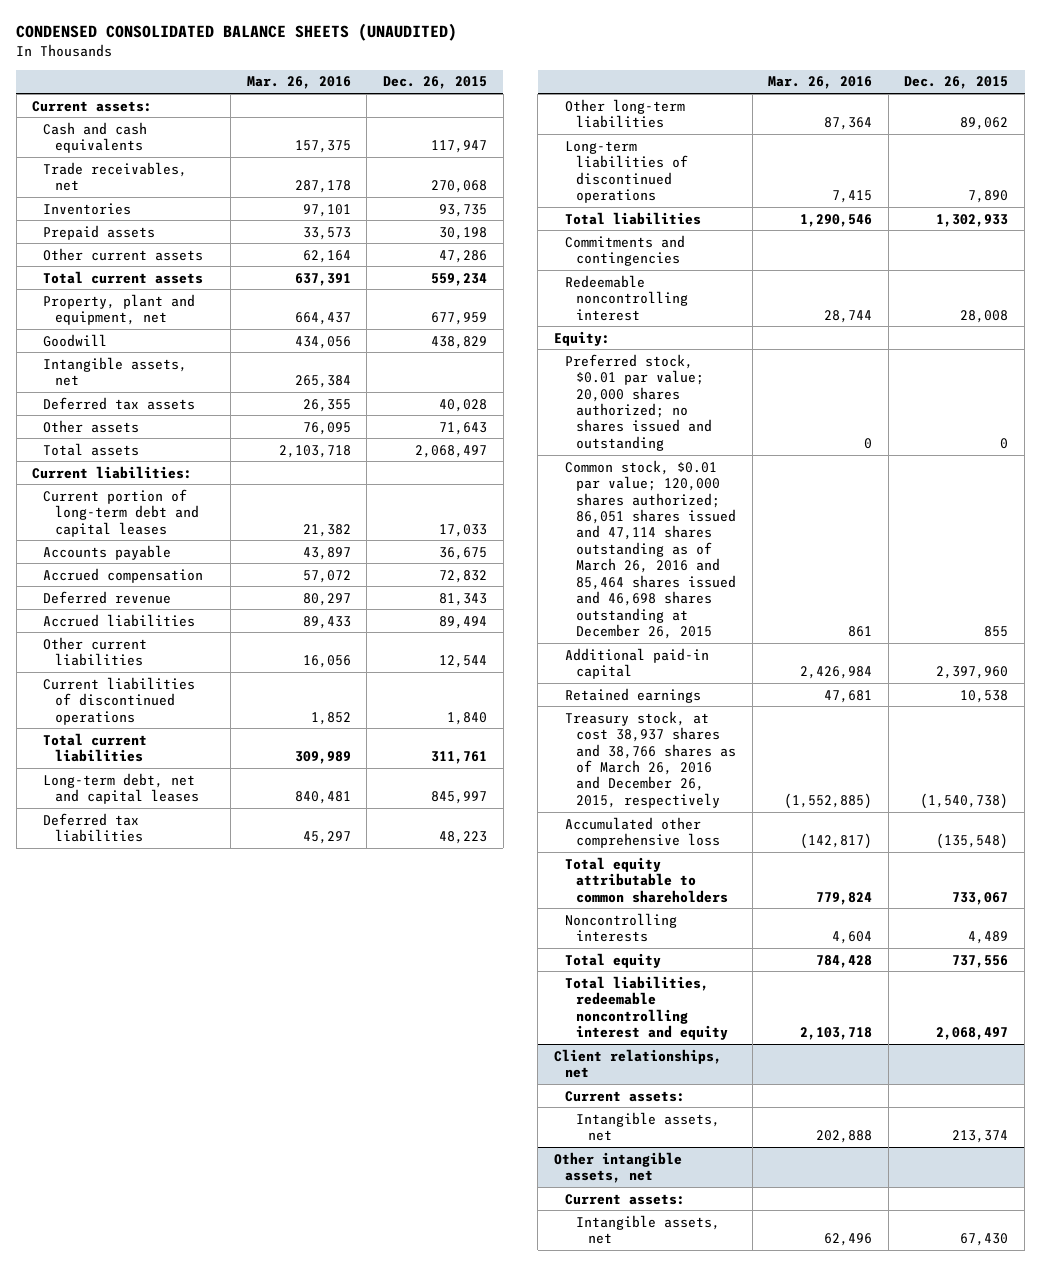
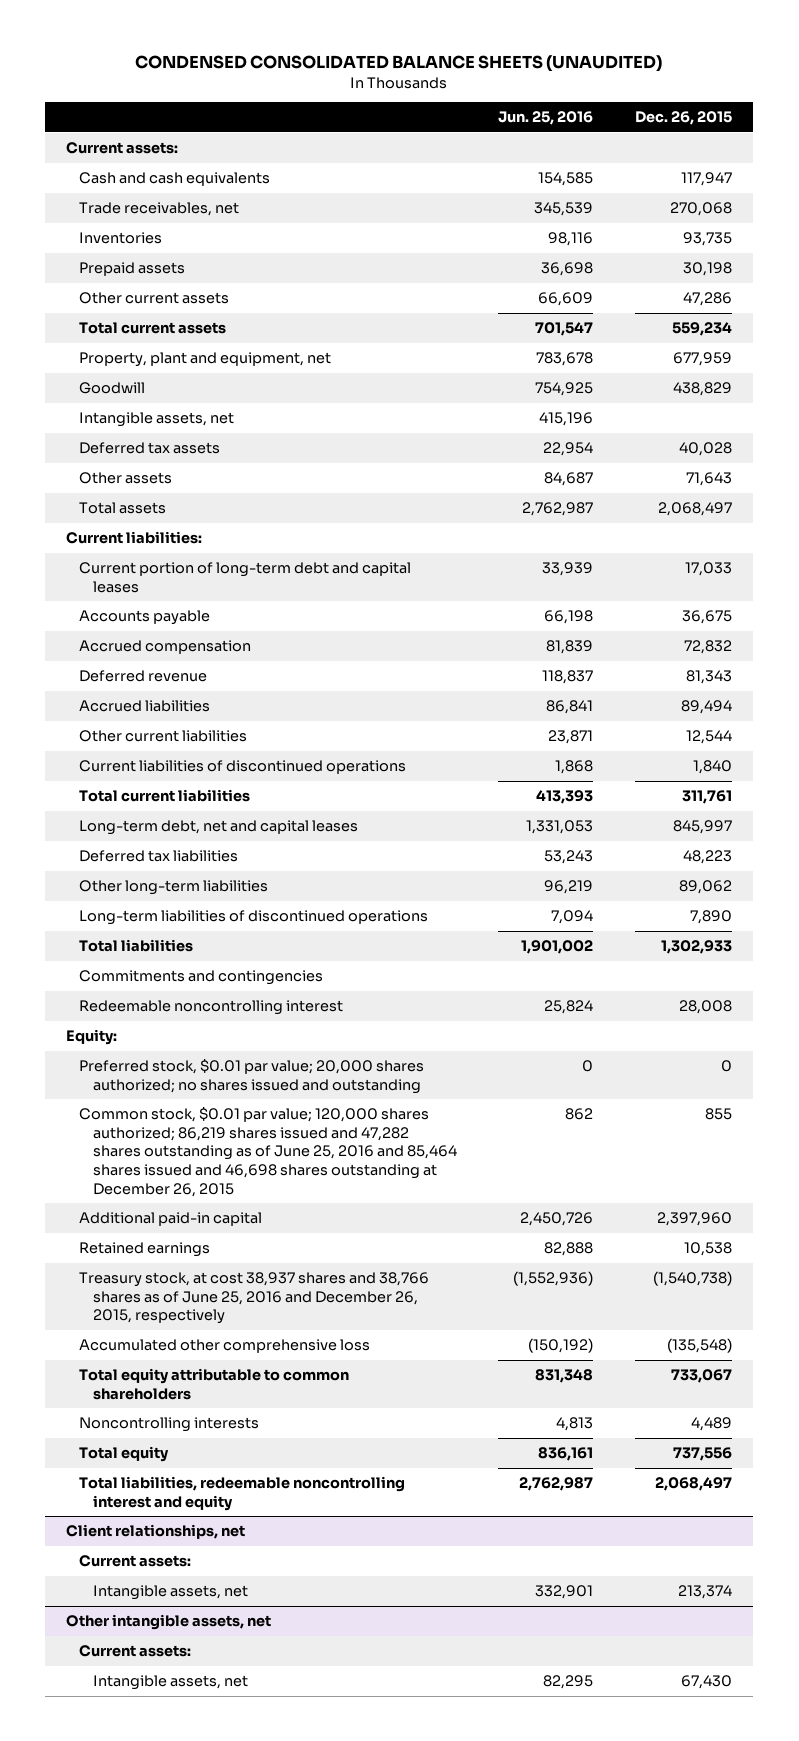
[246,76,351,90] Mar. 26, 2016 -> none
none -> [498,111,594,126] Jun. 25, 2016
[564,459,737,640] Common stock, $0.01 par value; 120,000 shares authorized; 86,051 shares issued and 47,114 shares outstanding as of March 26, 2016 and 85,464 shares issued and 46,698 shares outstanding at December 26, 2015 -> [79,1107,457,1197] Common stock, $0.01 par value; 120,000 shares authorized; 86,219 shares issued and 47,282 shares outstanding as of June 25, 2016 and 85,464 shares issued and 46,698 shares outstanding at December 26, 2015
[564,710,737,808] Treasury stock, at cost 38,937 shares and 38,766 shares as of March 26, 2016 and December 26, 2015, respectively -> [79,1272,430,1325] Treasury stock, at cost 38,937 shares and 38,766 shares as of June 25, 2016 and December 26, 2015, respectively

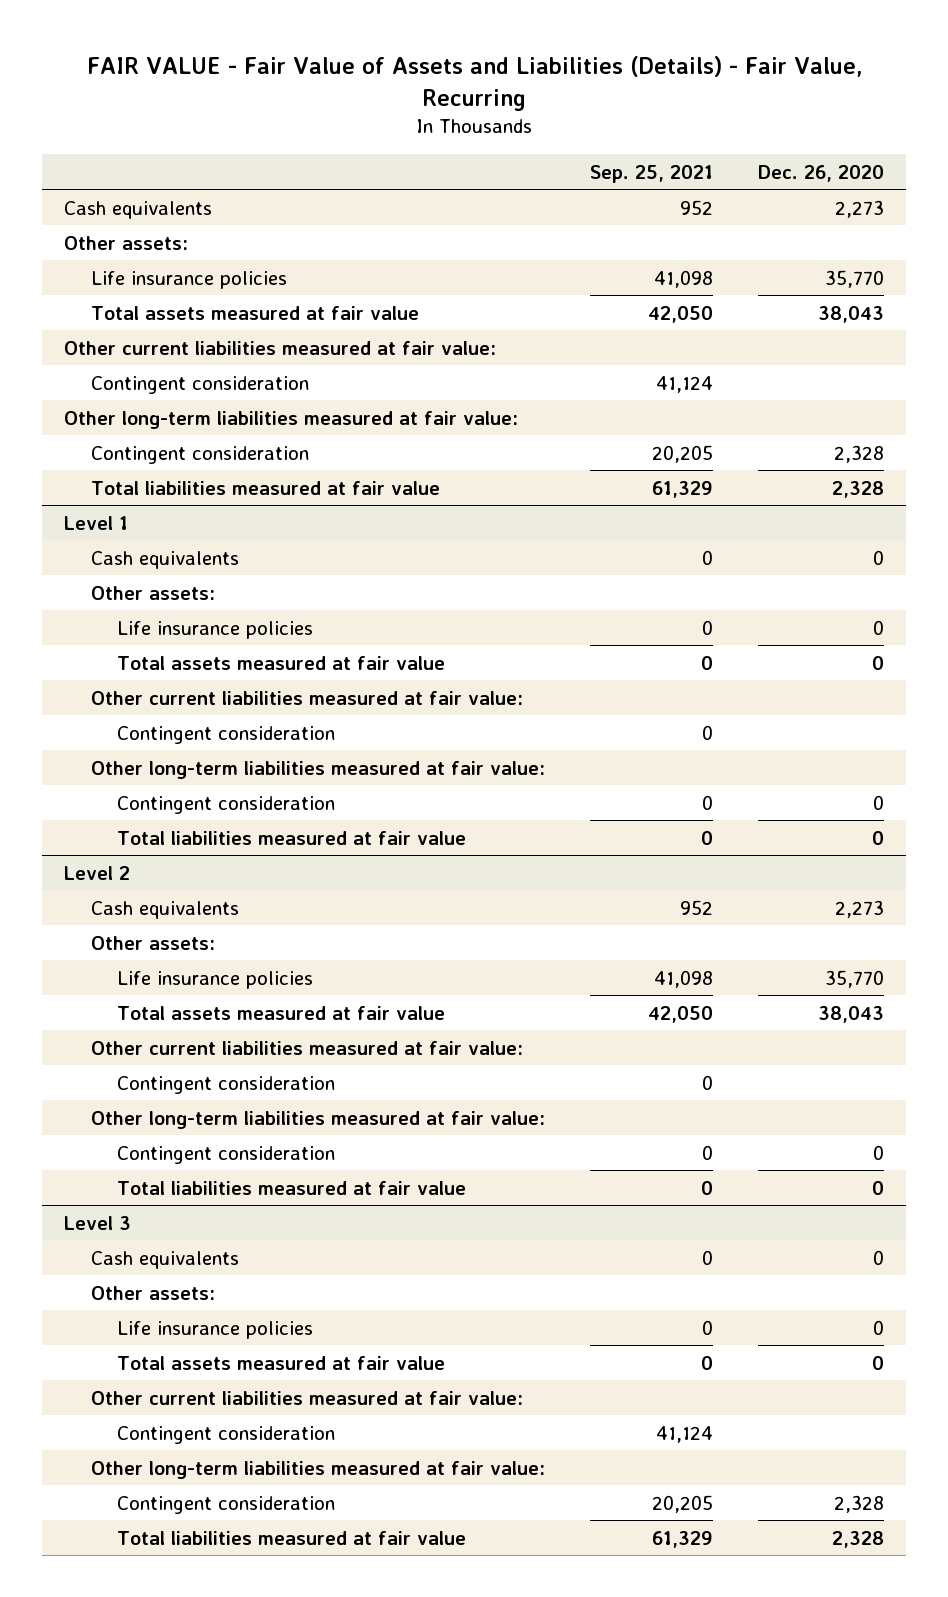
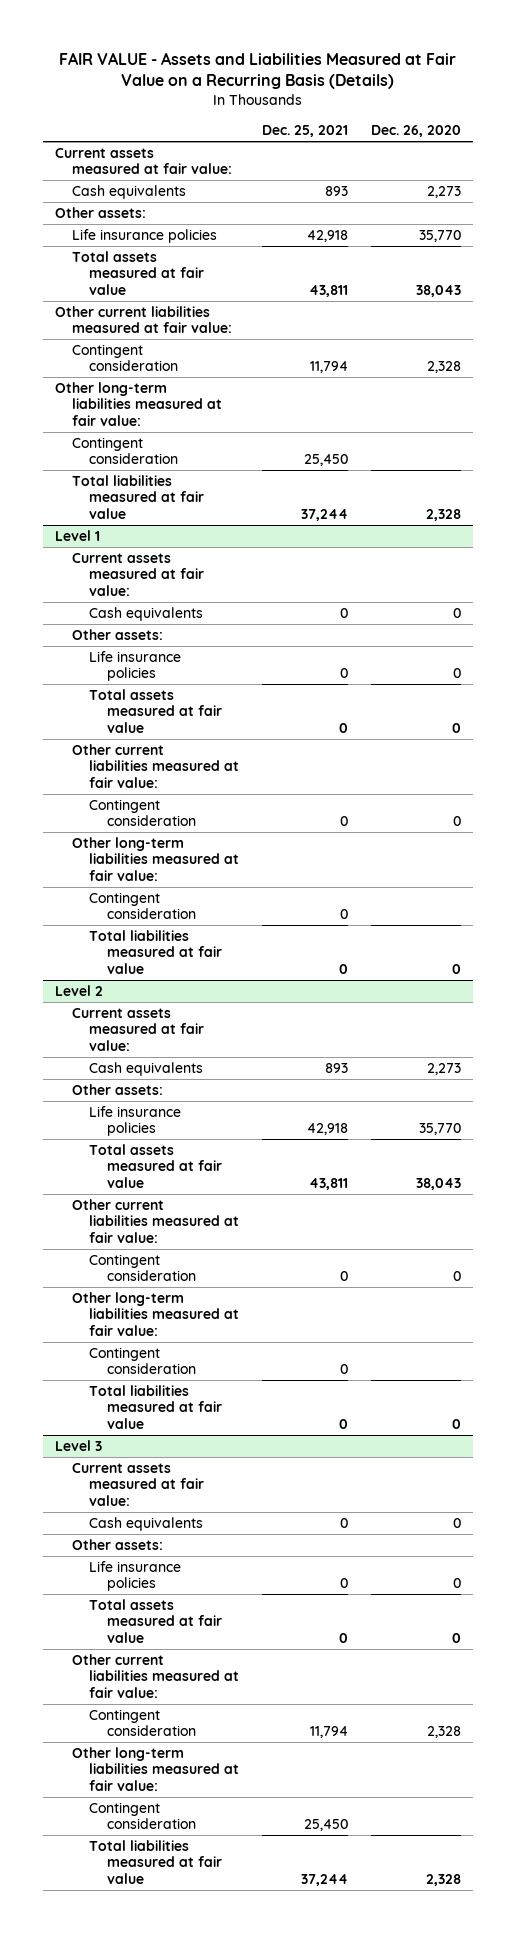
[87,55,863,111] FAIR VALUE - Fair Value of Assets and Liabilities (Details) - Fair Value, Recurring -> [59,51,457,90] FAIR VALUE - Assets and Liabilities Measured at Fair Value on a Recurring Basis (Details)
[589,164,713,183] Sep. 25, 2021 -> none
none -> [262,125,349,138] Dec. 25, 2021
none -> [54,147,232,175] Current assets measured at fair value:
[64,410,519,429] Other long-term liabilities measured at fair value: -> [54,381,222,426] Other long-term liabilities measured at fair value:
[90,375,309,394] Contingent consideration -> [71,436,179,465] Contingent consideration
none -> [71,552,205,596] Current assets measured at fair value:
[90,760,545,779] Other long-term liabilities measured at fair value: -> [71,836,240,881] Other long-term liabilities measured at fair value:
[116,725,335,744] Contingent consideration -> [89,891,196,920] Contingent consideration
none -> [71,1007,205,1051] Current assets measured at fair value:
[90,1110,545,1129] Other long-term liabilities measured at fair value: -> [71,1291,240,1336] Other long-term liabilities measured at fair value:
[116,1075,335,1094] Contingent consideration -> [89,1346,196,1375] Contingent consideration
none -> [71,1462,205,1506] Current assets measured at fair value:
[90,1460,545,1479] Other long-term liabilities measured at fair value: -> [71,1746,240,1791] Other long-term liabilities measured at fair value:
[116,1425,335,1444] Contingent consideration -> [89,1801,196,1830] Contingent consideration

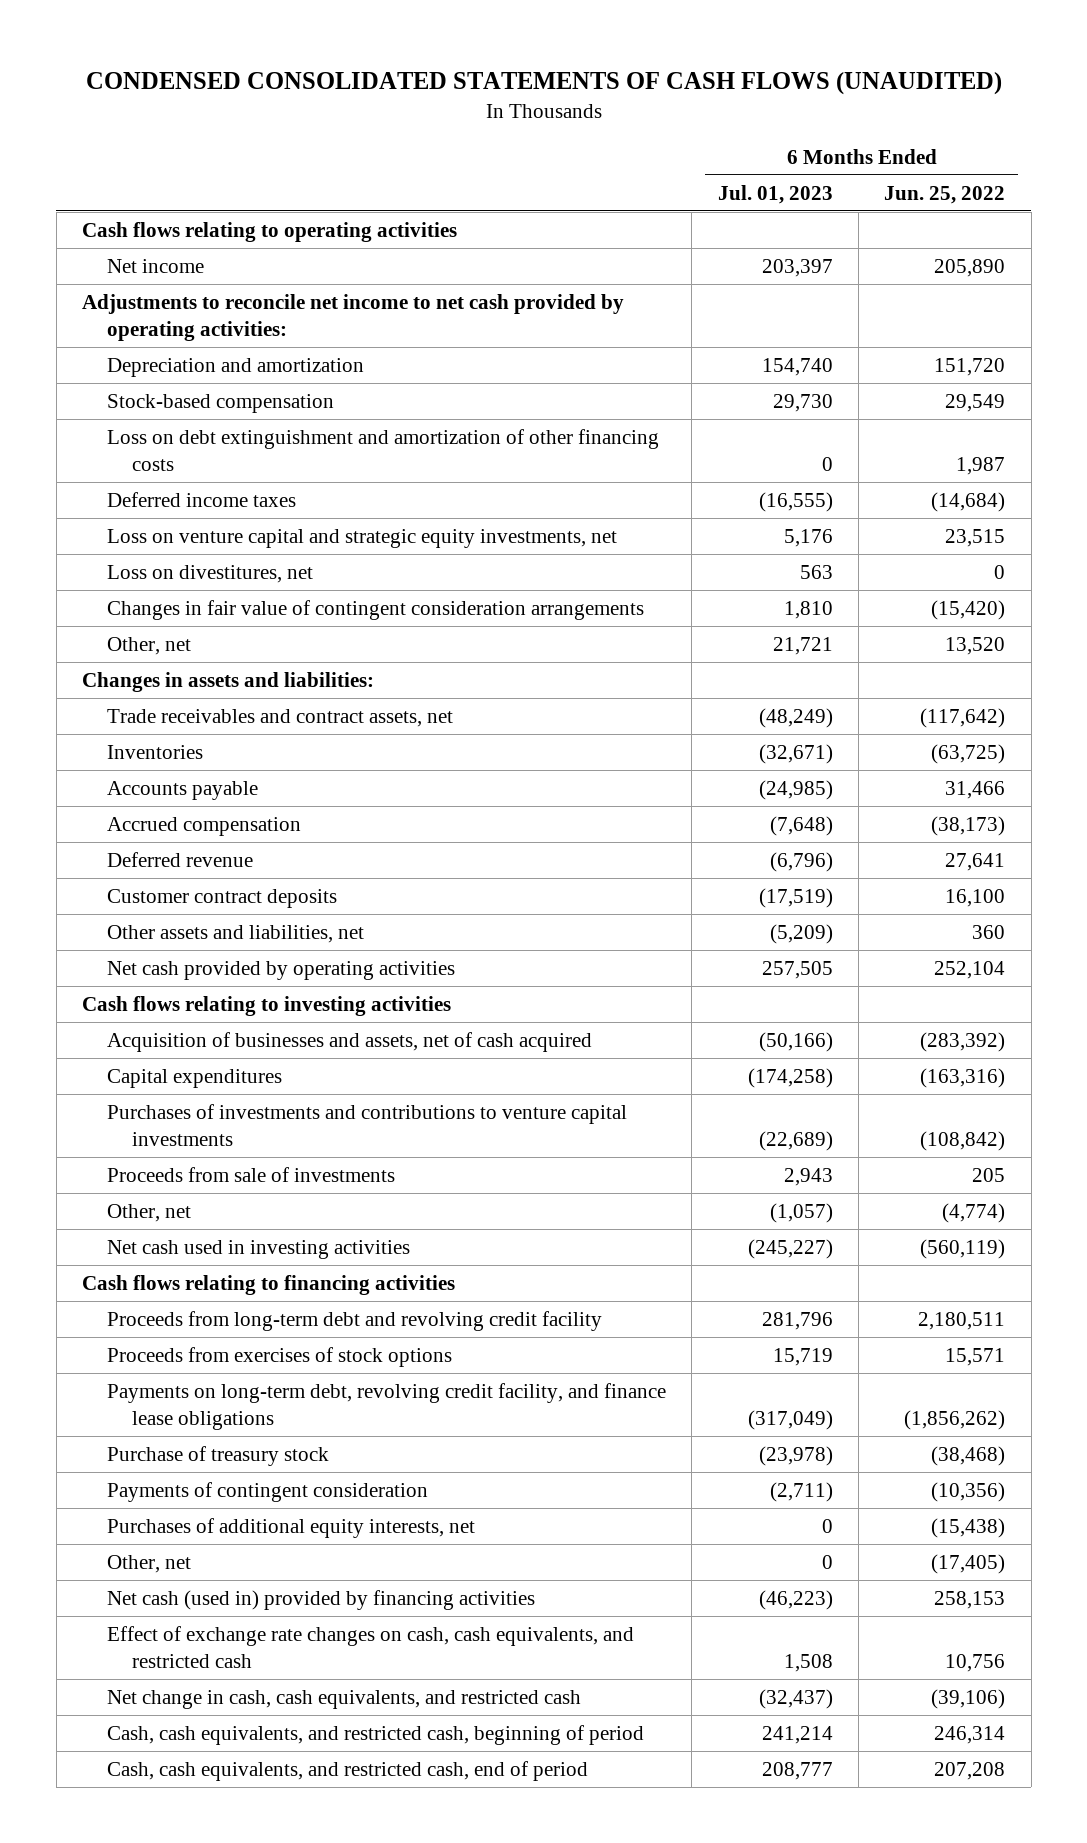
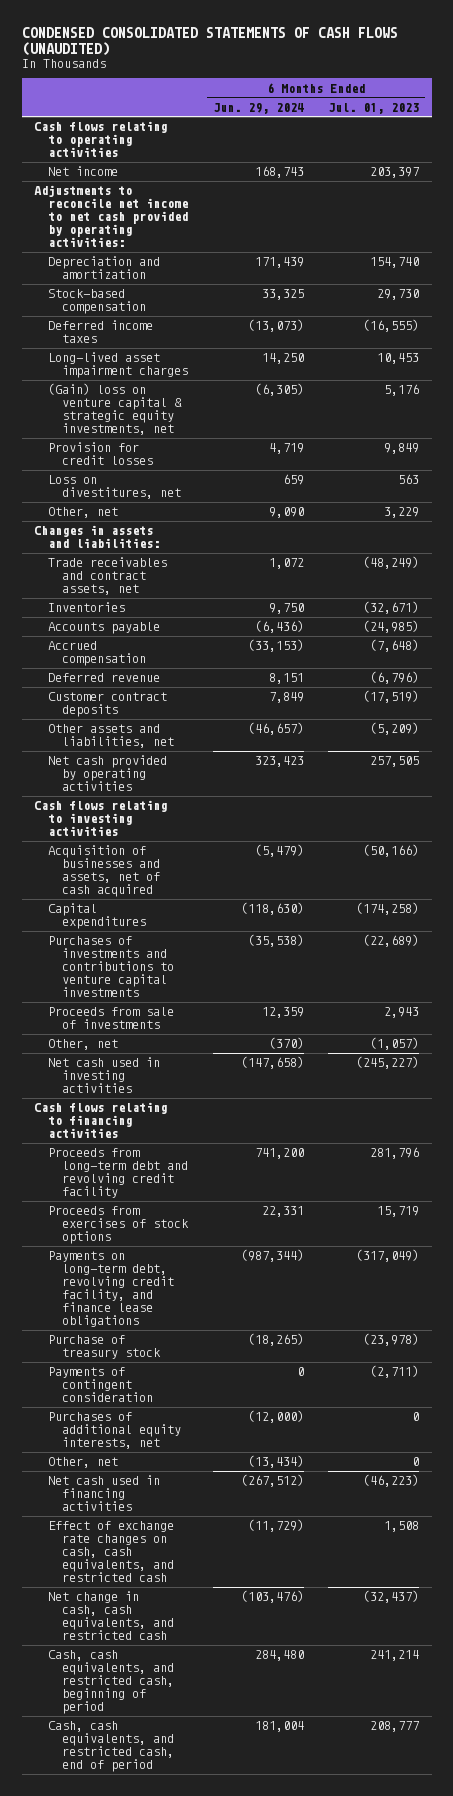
[884,185,1006,204] Jun. 25, 2022 -> none
none -> [212,102,304,114] Jun. 29, 2024
[107,428,660,471] Loss on debt extinguishment and amortization of other financing costs -> none
none -> [48,352,189,379] Long-lived asset impairment charges
[107,528,618,548] Loss on venture capital and strategic equity investments, net -> [48,383,183,436] (Gain) loss on venture capital & strategic equity investments, net
none -> [48,442,154,466] Provision for credit losses
[107,599,645,620] Changes in fair value of contingent consideration arrangements -> none
[772,636,833,655] 21,721 -> [384,507,420,519] 3,229
[107,1589,536,1610] Net cash (used in) provided by financing activities -> [48,1475,161,1512] Net cash used in financing activities

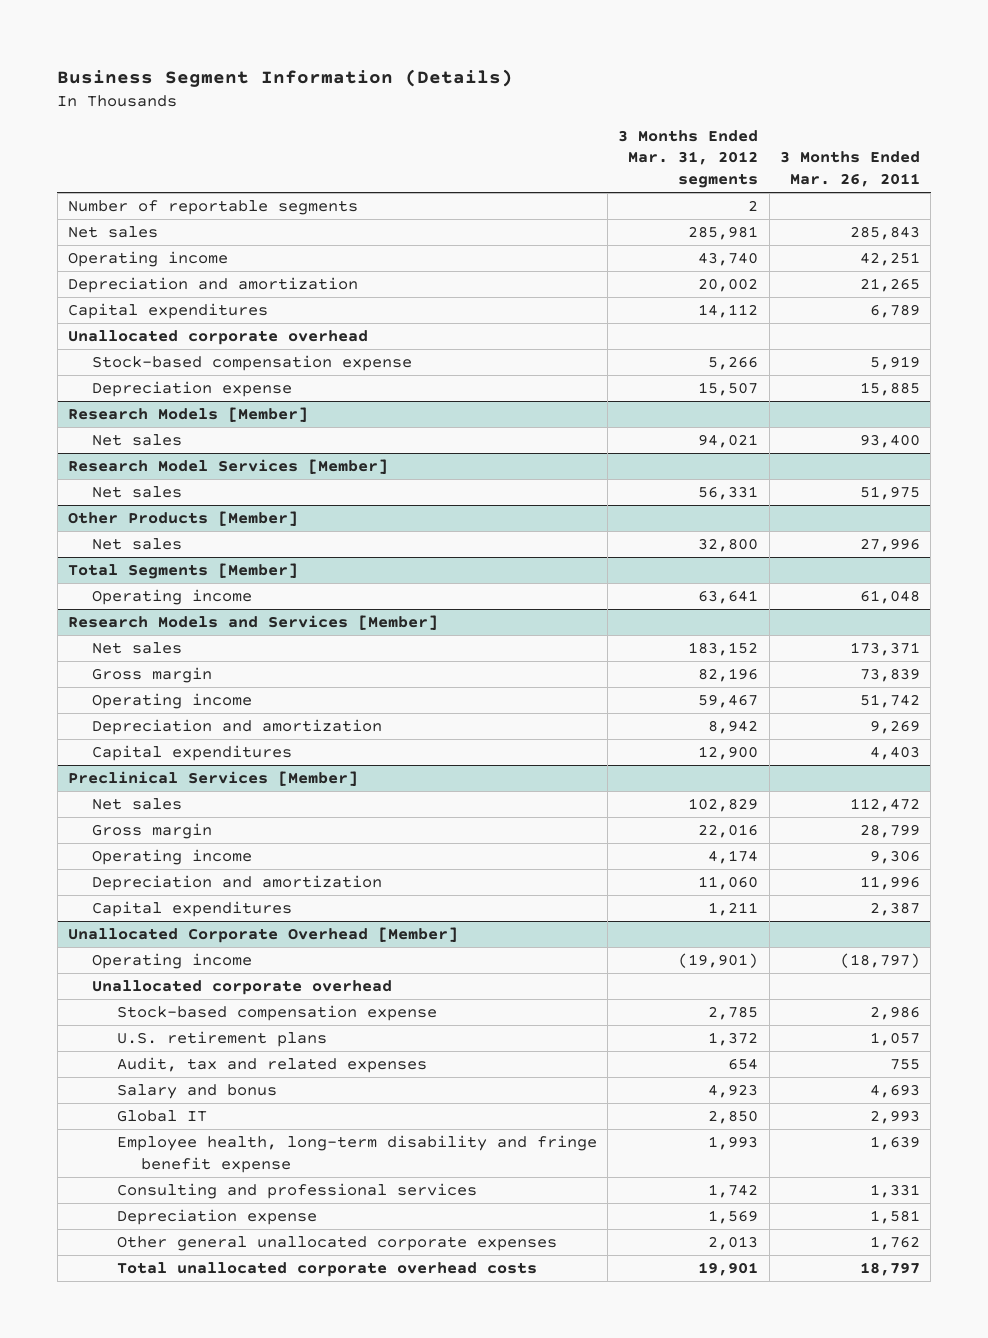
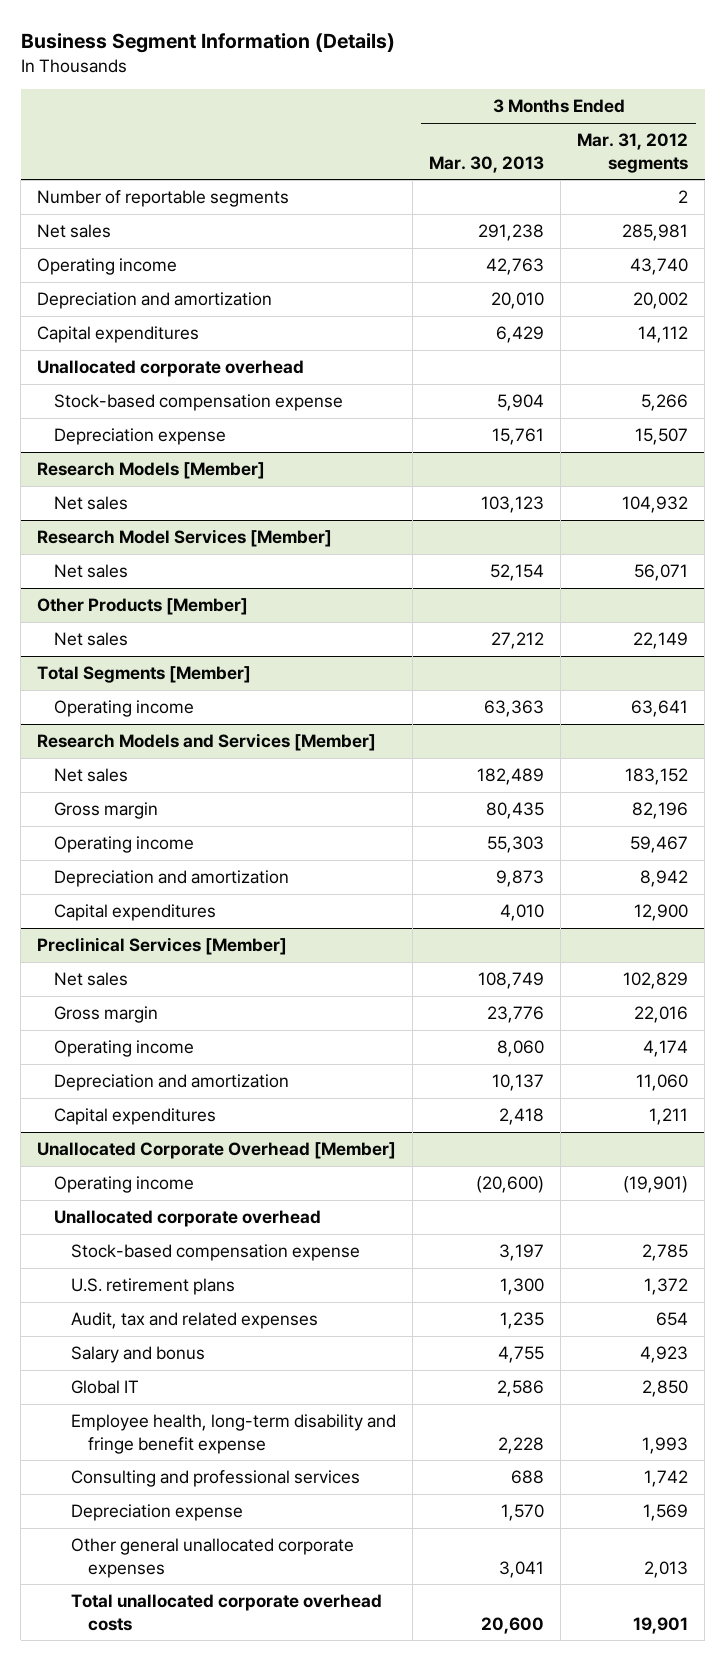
[779,151,920,188] 3 Months Ended Mar. 26, 2011 -> none
none -> [429,155,545,173] Mar. 30, 2013
[698,434,759,449] 94,021 -> [622,496,689,514] 104,932
[698,486,759,501] 56,331 -> [634,564,689,582] 56,071
[698,538,759,553] 32,800 -> [633,632,689,650] 22,149

